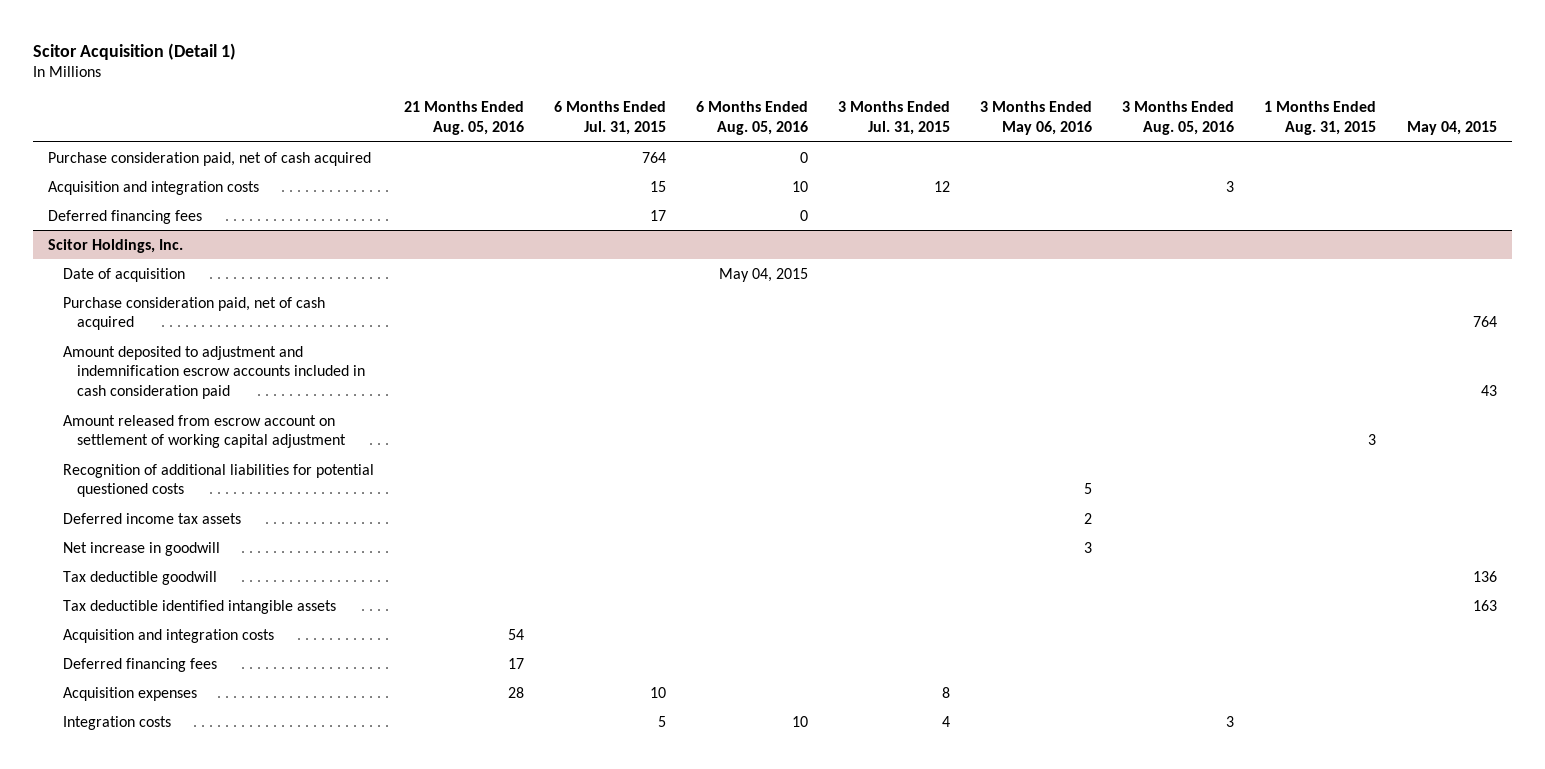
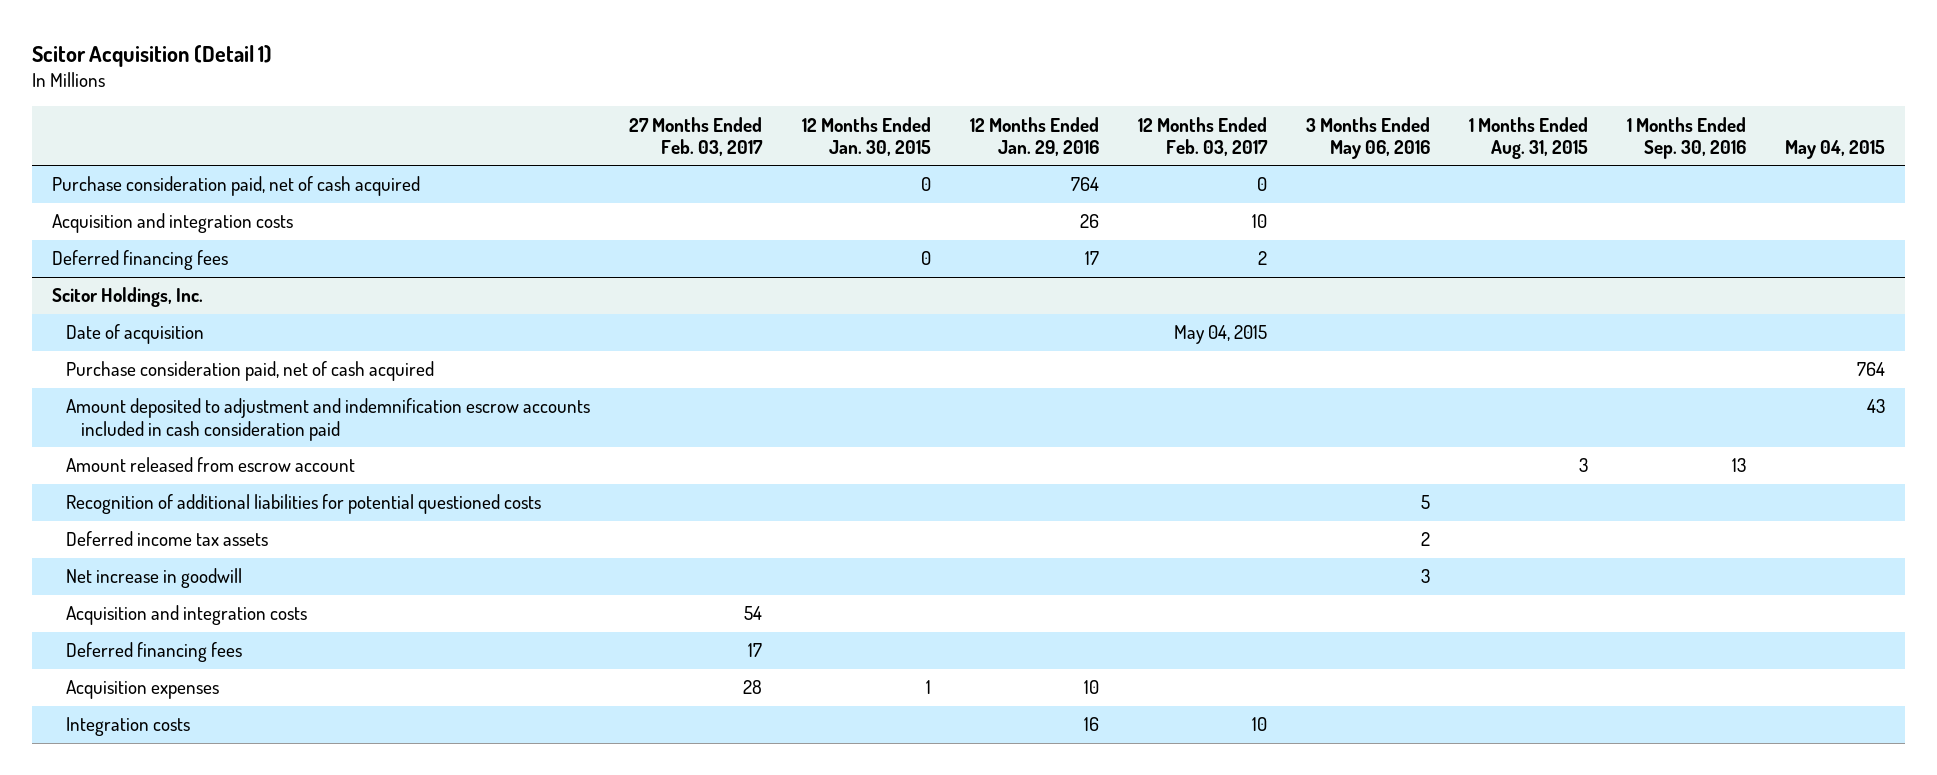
[403,101,524,136] 21 Months Ended Aug. 05, 2016 -> none
[553,101,666,136] 6 Months Ended Jul. 31, 2015 -> none
[696,101,809,136] 6 Months Ended Aug. 05, 2016 -> none
[838,101,951,136] 3 Months Ended Jul. 31, 2015 -> none
[1122,101,1235,136] 3 Months Ended Aug. 05, 2016 -> none
none -> [629,116,764,156] 27 Months Ended Feb. 03, 2017
none -> [801,116,931,156] 12 Months Ended Jan. 30, 2015
none -> [969,116,1099,156] 12 Months Ended Jan. 29, 2016
none -> [1137,116,1268,156] 12 Months Ended Feb. 03, 2017
none -> [1627,116,1747,159] 1 Months Ended Sep. 30, 2016
[62,414,347,449] Amount released from escrow account on settlement of working capital adjustment -> none
none -> [66,457,356,473] Amount released from escrow account
[62,570,217,585] Tax deductible goodwill -> none
[62,599,336,614] Tax deductible identified intangible assets -> none

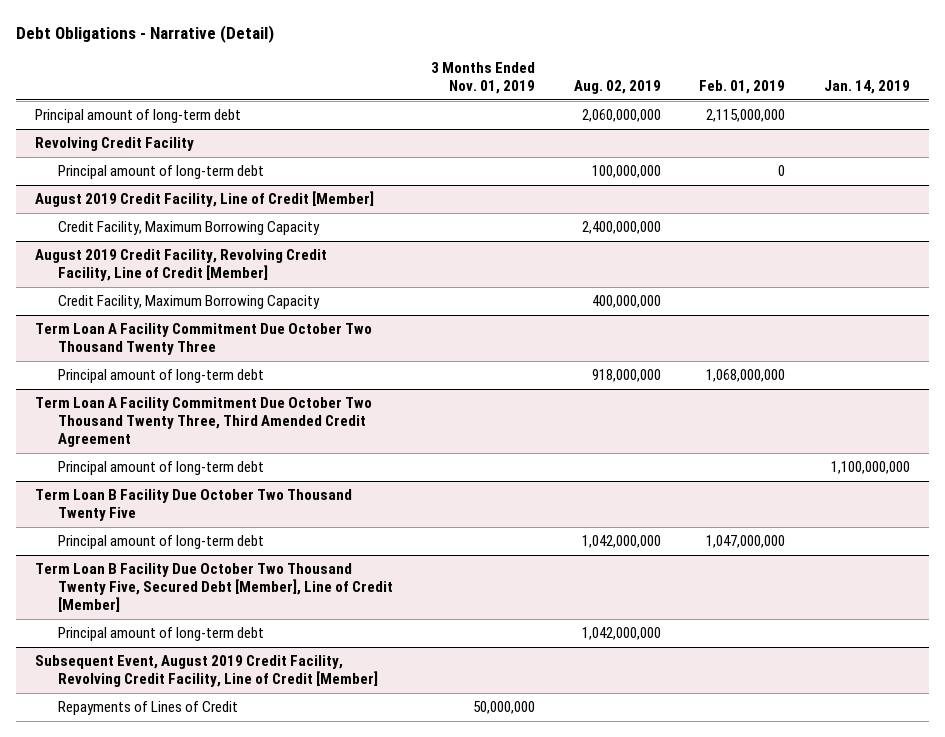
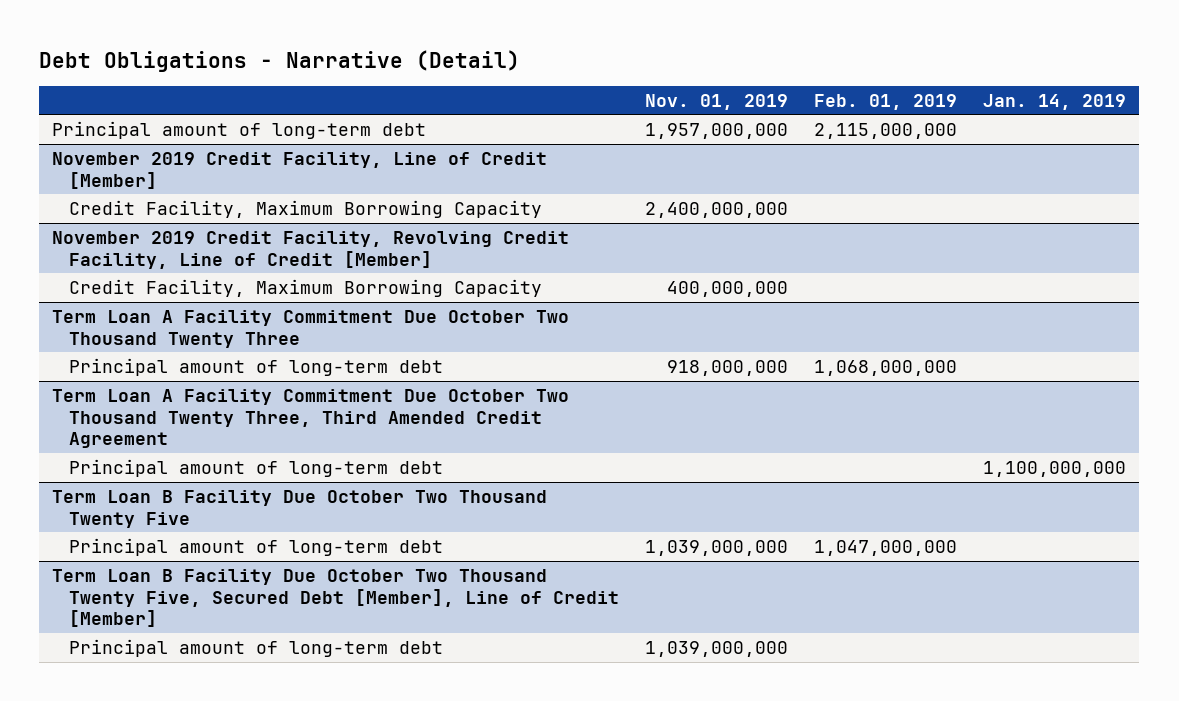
[431,62,536,95] 3 Months Ended Nov. 01, 2019 -> none
[573,80,661,95] Aug. 02, 2019 -> none
none -> [644,93,788,110] Nov. 01, 2019
[35,137,195,152] Revolving Credit Facility -> none
[57,165,264,180] Principal amount of long-term debt -> none
[35,191,375,208] August 2019 Credit Facility, Line of Credit [Member] -> [52,151,548,189] November 2019 Credit Facility, Line of Credit [Member]
[35,249,328,282] August 2019 Credit Facility, Revolving Credit Facility, Line of Credit [Member] -> [52,230,570,269] November 2019 Credit Facility, Revolving Credit Facility, Line of Credit [Member]
[35,655,378,688] Subsequent Event, August 2019 Credit Facility, Revolving Credit Facility, Line of Credit [Member] -> none
[57,701,238,716] Repayments of Lines of Credit -> none

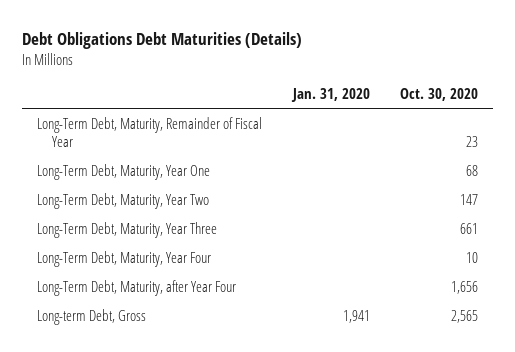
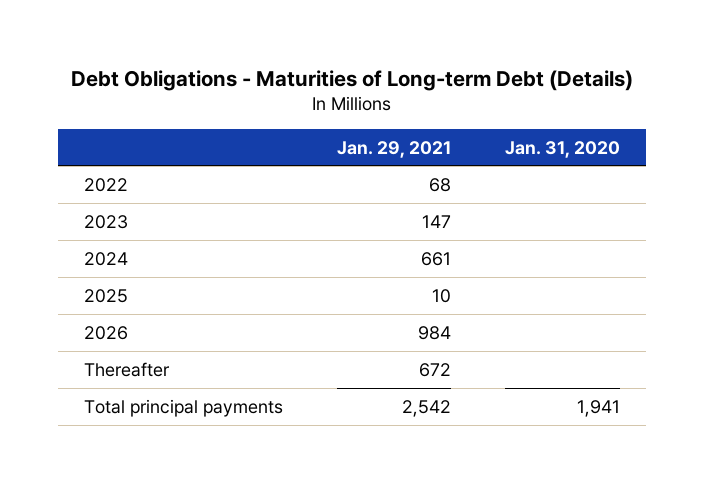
[22,31,303,49] Debt Obligations Debt Maturities (Details) -> [70,69,633,91] Debt Obligations - Maturities of Long-term Debt (Details)
[400,88,479,102] Oct. 30, 2020 -> none
none -> [336,140,451,158] Jan. 29, 2021
[37,116,263,147] Long-Term Debt, Maturity, Remainder of Fiscal Year -> none
[37,279,237,296] Long-Term Debt, Maturity, after Year Four -> none
[37,163,211,180] Long-Term Debt, Maturity, Year One -> [84,177,129,192] 2022
[37,192,210,209] Long-Term Debt, Maturity, Year Two -> [84,214,129,229] 2023
[37,221,218,238] Long-Term Debt, Maturity, Year Three -> [84,251,129,266] 2024
[37,250,212,267] Long-Term Debt, Maturity, Year Four -> [84,288,129,303] 2025
none -> [84,325,129,340] 2026
none -> [84,361,171,377] Thereafter
[37,308,147,325] Long-term Debt, Gross -> [84,398,284,417] Total principal payments

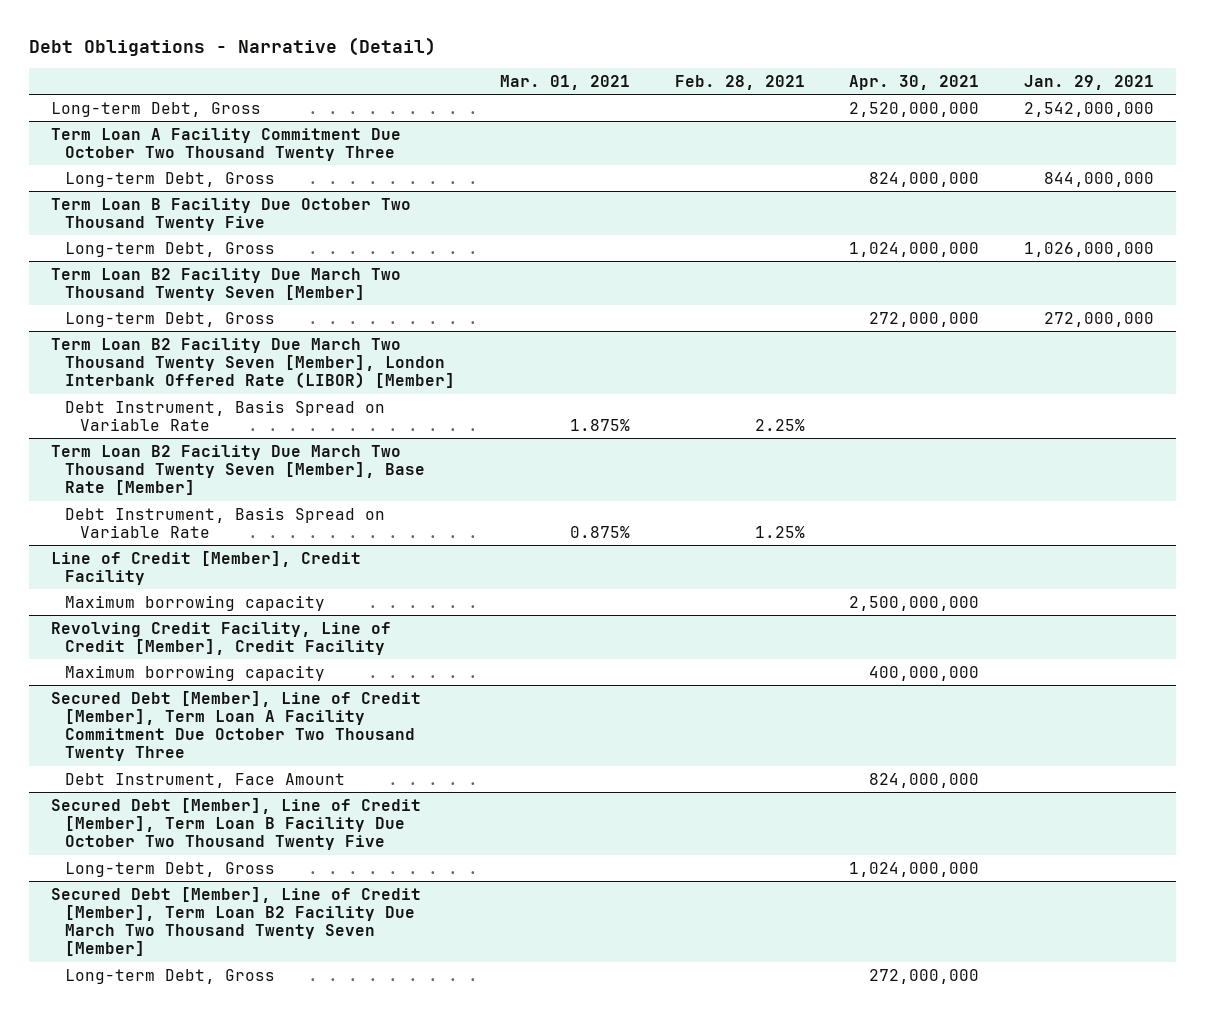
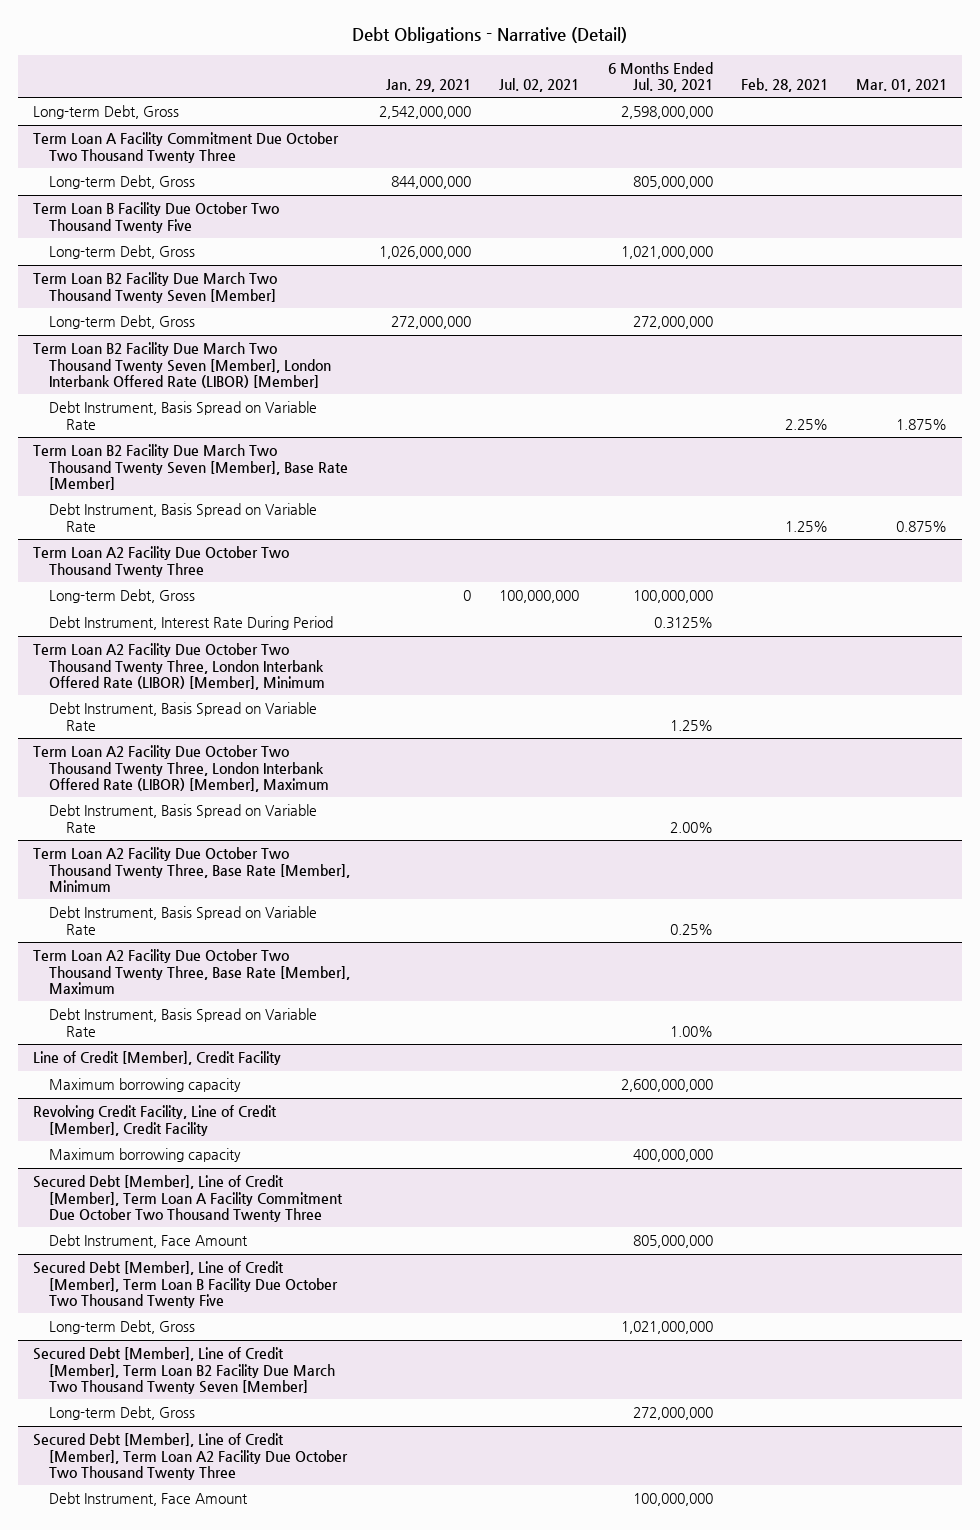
[849,74,980,90] Apr. 30, 2021 -> none
none -> [499,78,580,93] Jul. 02, 2021
none -> [607,61,713,93] 6 Months Ended Jul. 30, 2021
none -> [32,546,289,577] Term Loan A2 Facility Due October Two Thousand Twenty Three
none -> [49,589,196,604] Long-term Debt, Gross
none -> [49,616,334,631] Debt Instrument, Interest Rate During Period
none -> [32,643,326,690] Term Loan A2 Facility Due October Two Thousand Twenty Three, London Interbank Offered Rate (LIBOR) [Member], Minimum
none -> [49,702,318,731] Debt Instrument, Basis Spread on Variable Rate
none -> [32,745,330,792] Term Loan A2 Facility Due October Two Thousand Twenty Three, London Interbank Offered Rate (LIBOR) [Member], Maximum
none -> [49,804,318,833] Debt Instrument, Basis Spread on Variable Rate
none -> [32,847,351,892] Term Loan A2 Facility Due October Two Thousand Twenty Three, Base Rate [Member], Minimum
none -> [49,906,318,935] Debt Instrument, Basis Spread on Variable Rate
none -> [32,949,351,994] Term Loan A2 Facility Due October Two Thousand Twenty Three, Base Rate [Member], Maximum
none -> [49,1008,318,1037] Debt Instrument, Basis Spread on Variable Rate
none -> [32,1433,349,1480] Secured Debt [Member], Line of Credit [Member], Term Loan A2 Facility Due October Two Thousand Twenty Three
none -> [49,1492,249,1507] Debt Instrument, Face Amount

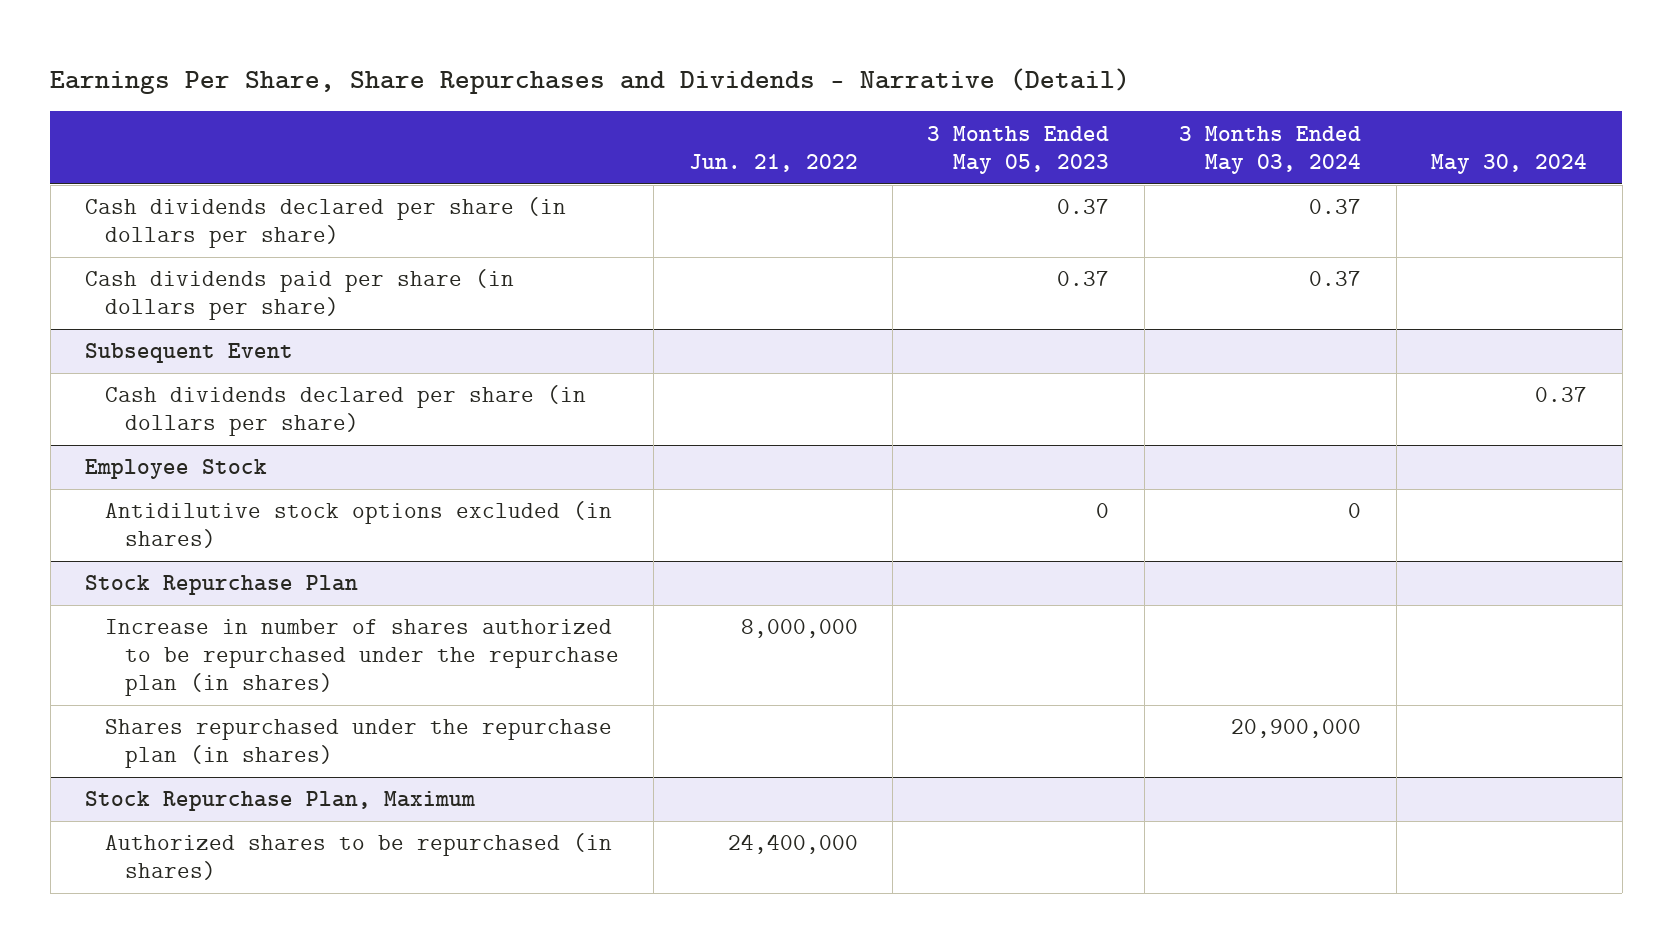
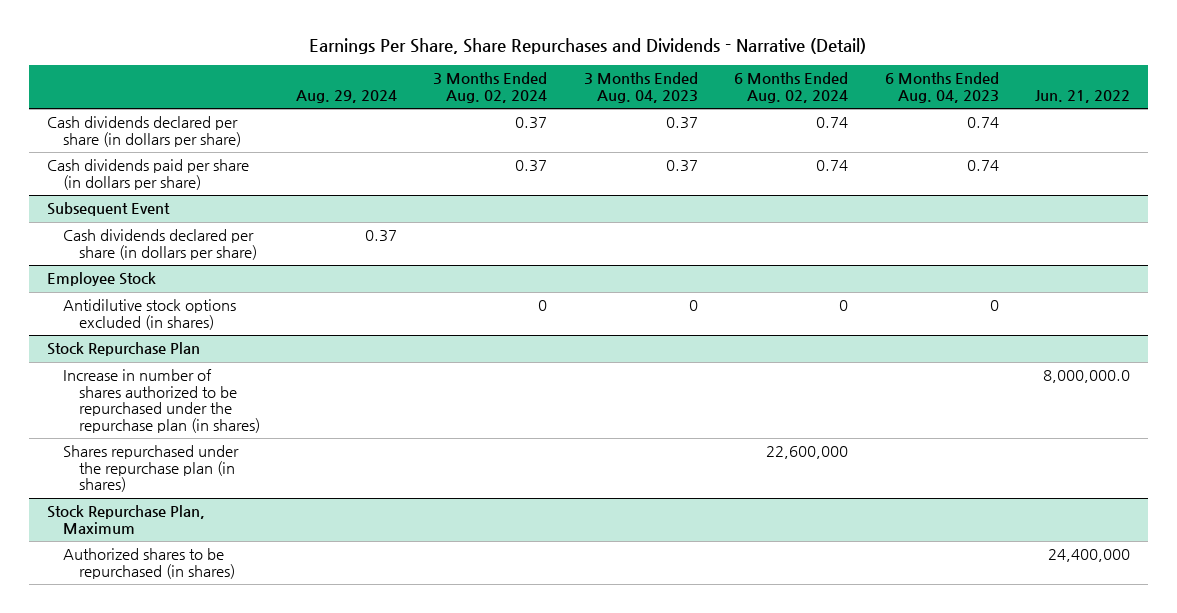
[927,125,1110,174] 3 Months Ended May 05, 2023 -> none
[1179,125,1362,174] 3 Months Ended May 03, 2024 -> none
[1431,153,1588,174] May 30, 2024 -> none
none -> [296,89,398,103] Aug. 29, 2024
none -> [433,72,548,103] 3 Months Ended Aug. 02, 2024
none -> [583,72,698,103] 3 Months Ended Aug. 04, 2023
none -> [734,72,849,103] 6 Months Ended Aug. 02, 2024
none -> [884,72,999,103] 6 Months Ended Aug. 04, 2023
[740,619,858,639] 8,000,000 -> [1042,370,1130,384] 8,000,000.0

